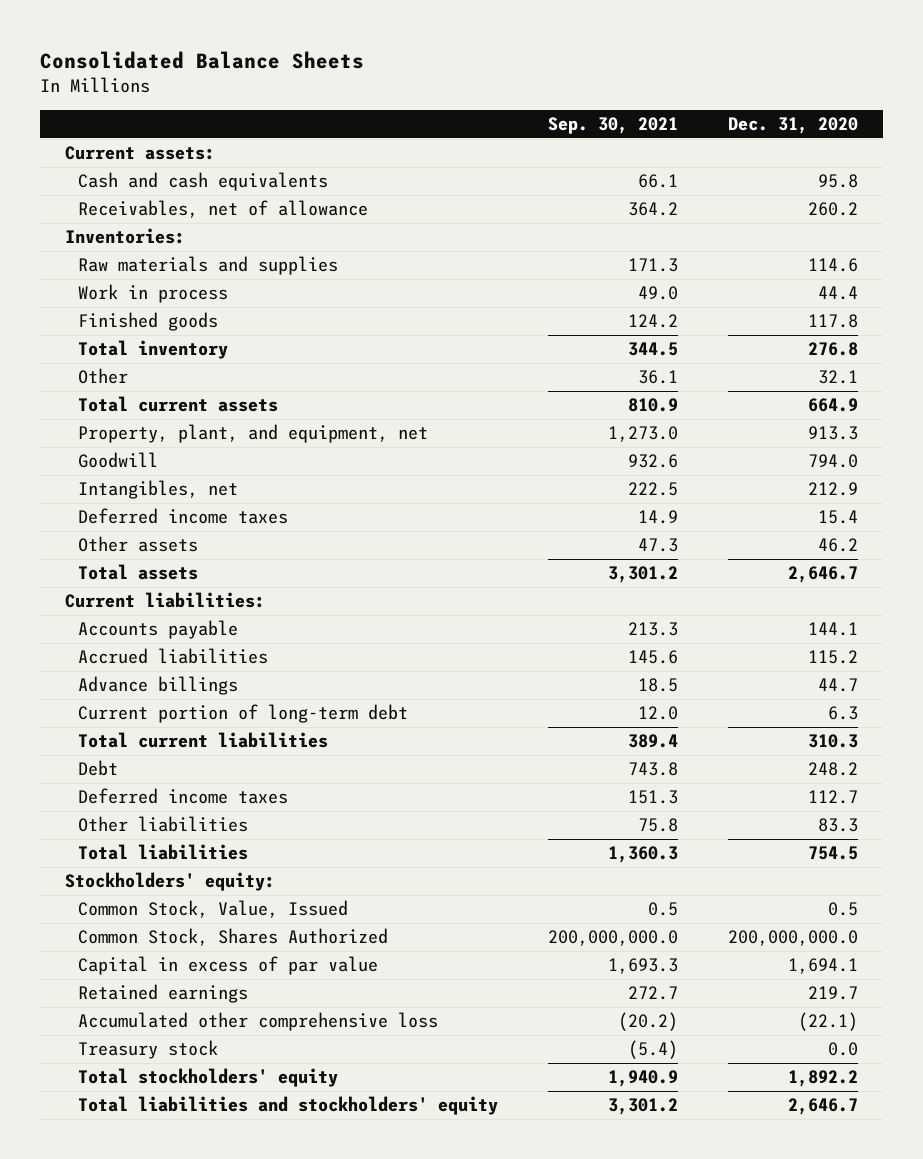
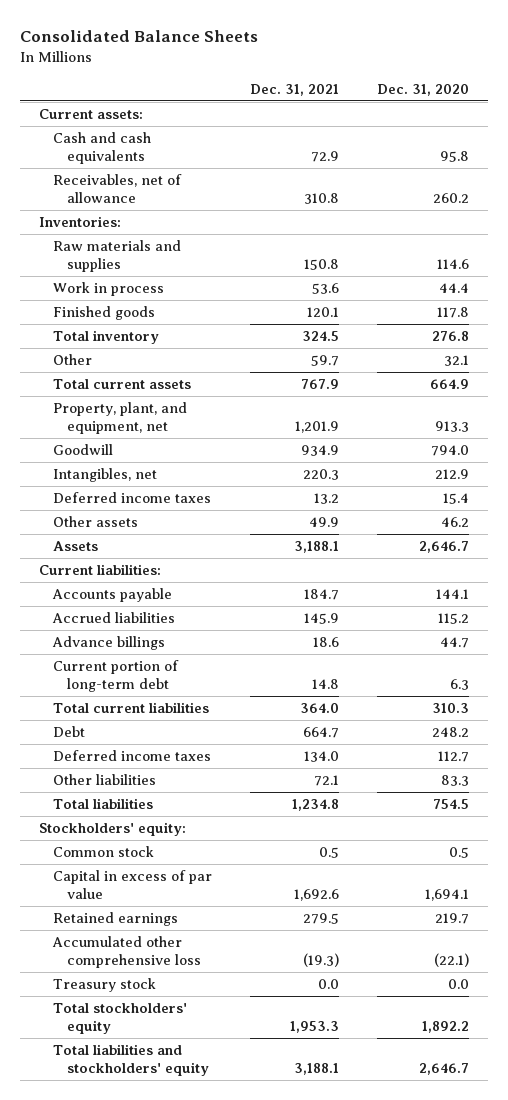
[547,117,678,135] Sep. 30, 2021 -> none
none -> [249,83,339,96] Dec. 31, 2021
[77,564,198,581] Total assets -> [52,541,98,552] Assets
[77,928,388,947] Common Stock, Shares Authorized -> none
[77,900,348,919] Common Stock, Value, Issued -> [52,846,154,858] Common stock

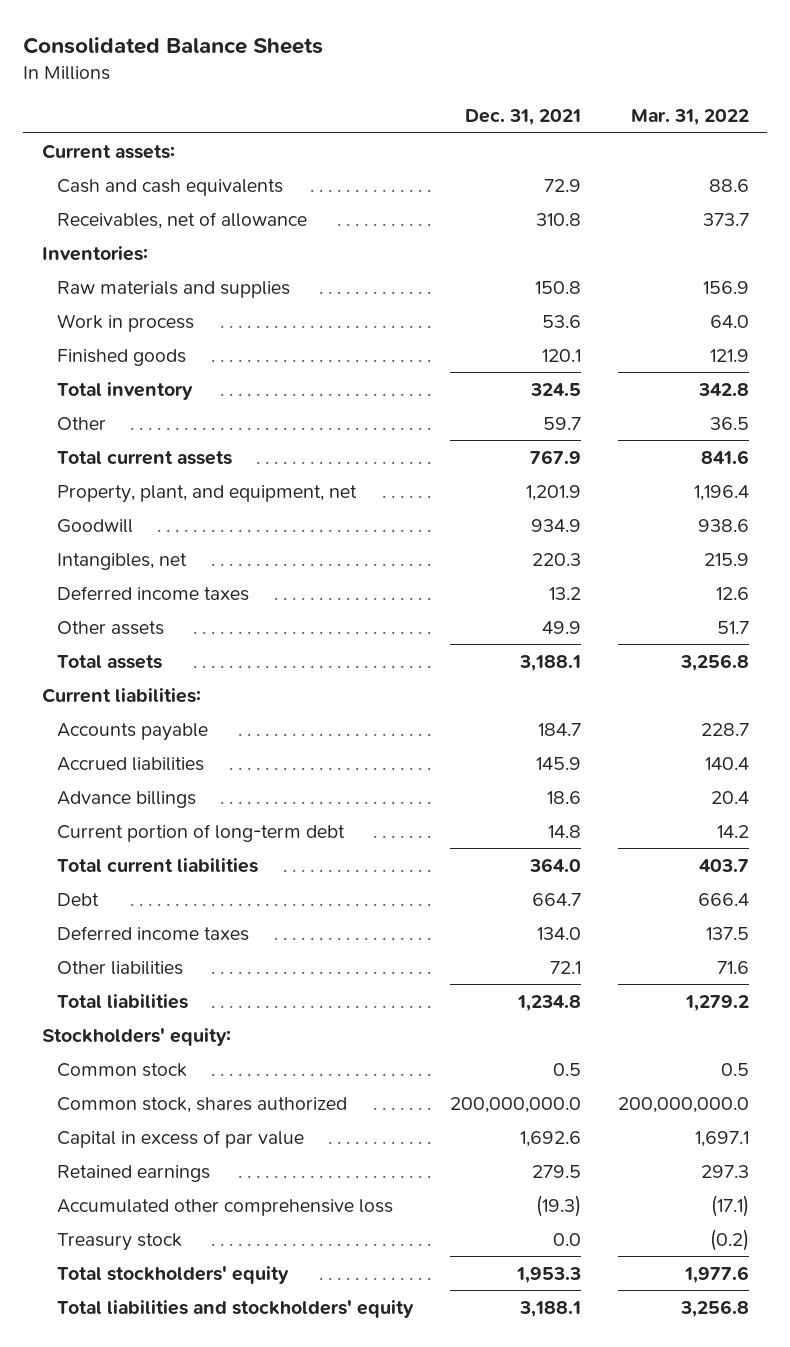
[377,83,470,96] Dec. 31, 2020 -> none
none -> [630,109,749,126] Mar. 31, 2022
[52,541,98,552] Assets -> [56,654,162,669] Total assets
none -> [56,1096,347,1113] Common stock, shares authorized

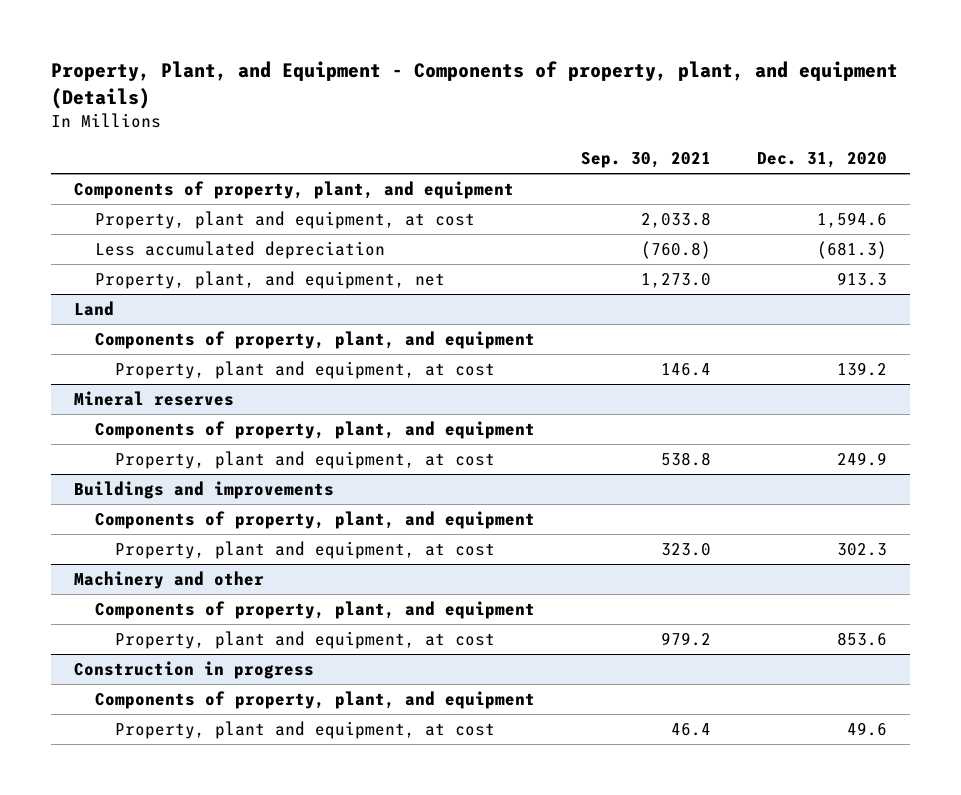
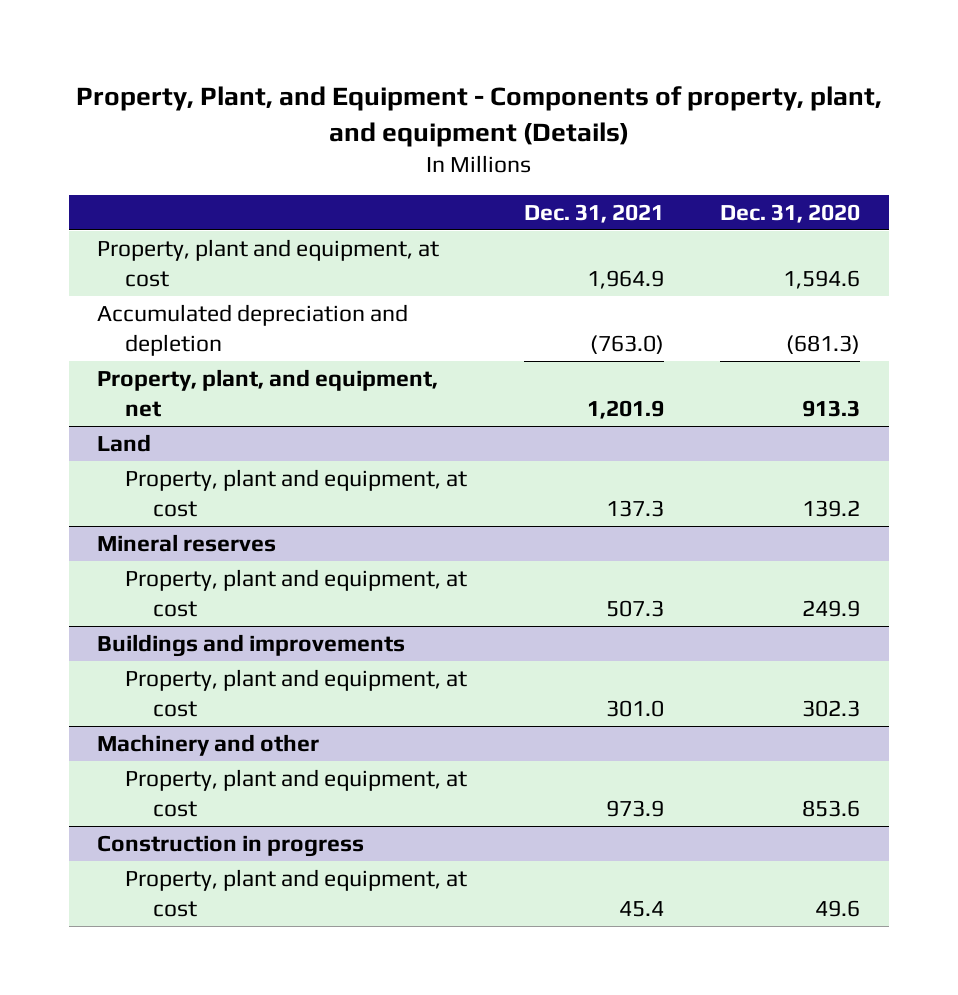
[580,152,711,169] Sep. 30, 2021 -> none
none -> [523,203,664,223] Dec. 31, 2021
[74,180,515,199] Components of property, plant, and equipment -> none
[94,240,385,259] Less accumulated depreciation -> [97,304,409,356] Accumulated depreciation and depletion
[94,330,535,349] Components of property, plant, and equipment -> none
[94,420,535,439] Components of property, plant, and equipment -> none
[94,510,535,529] Components of property, plant, and equipment -> none
[94,600,535,619] Components of property, plant, and equipment -> none
[94,690,535,709] Components of property, plant, and equipment -> none

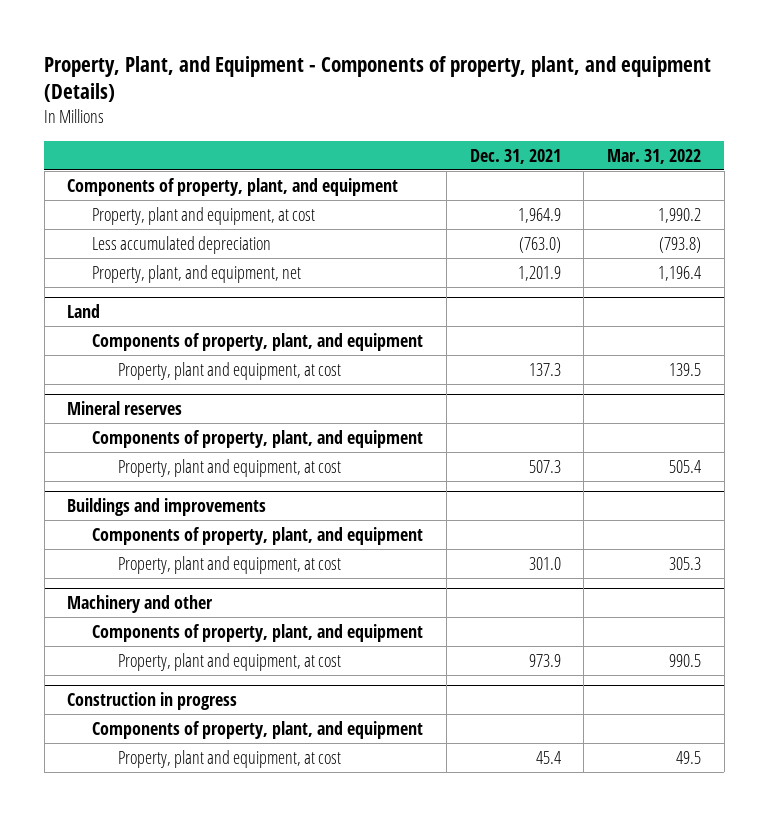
[720,203,861,223] Dec. 31, 2020 -> none
none -> [607,148,702,164] Mar. 31, 2022
none -> [67,177,399,196] Components of property, plant, and equipment
[97,304,409,356] Accumulated depreciation and depletion -> [92,235,272,254] Less accumulated depreciation
none -> [92,332,424,351] Components of property, plant, and equipment
none -> [92,429,424,448] Components of property, plant, and equipment
none -> [92,526,424,545] Components of property, plant, and equipment
none -> [92,623,424,642] Components of property, plant, and equipment
none -> [92,720,424,739] Components of property, plant, and equipment

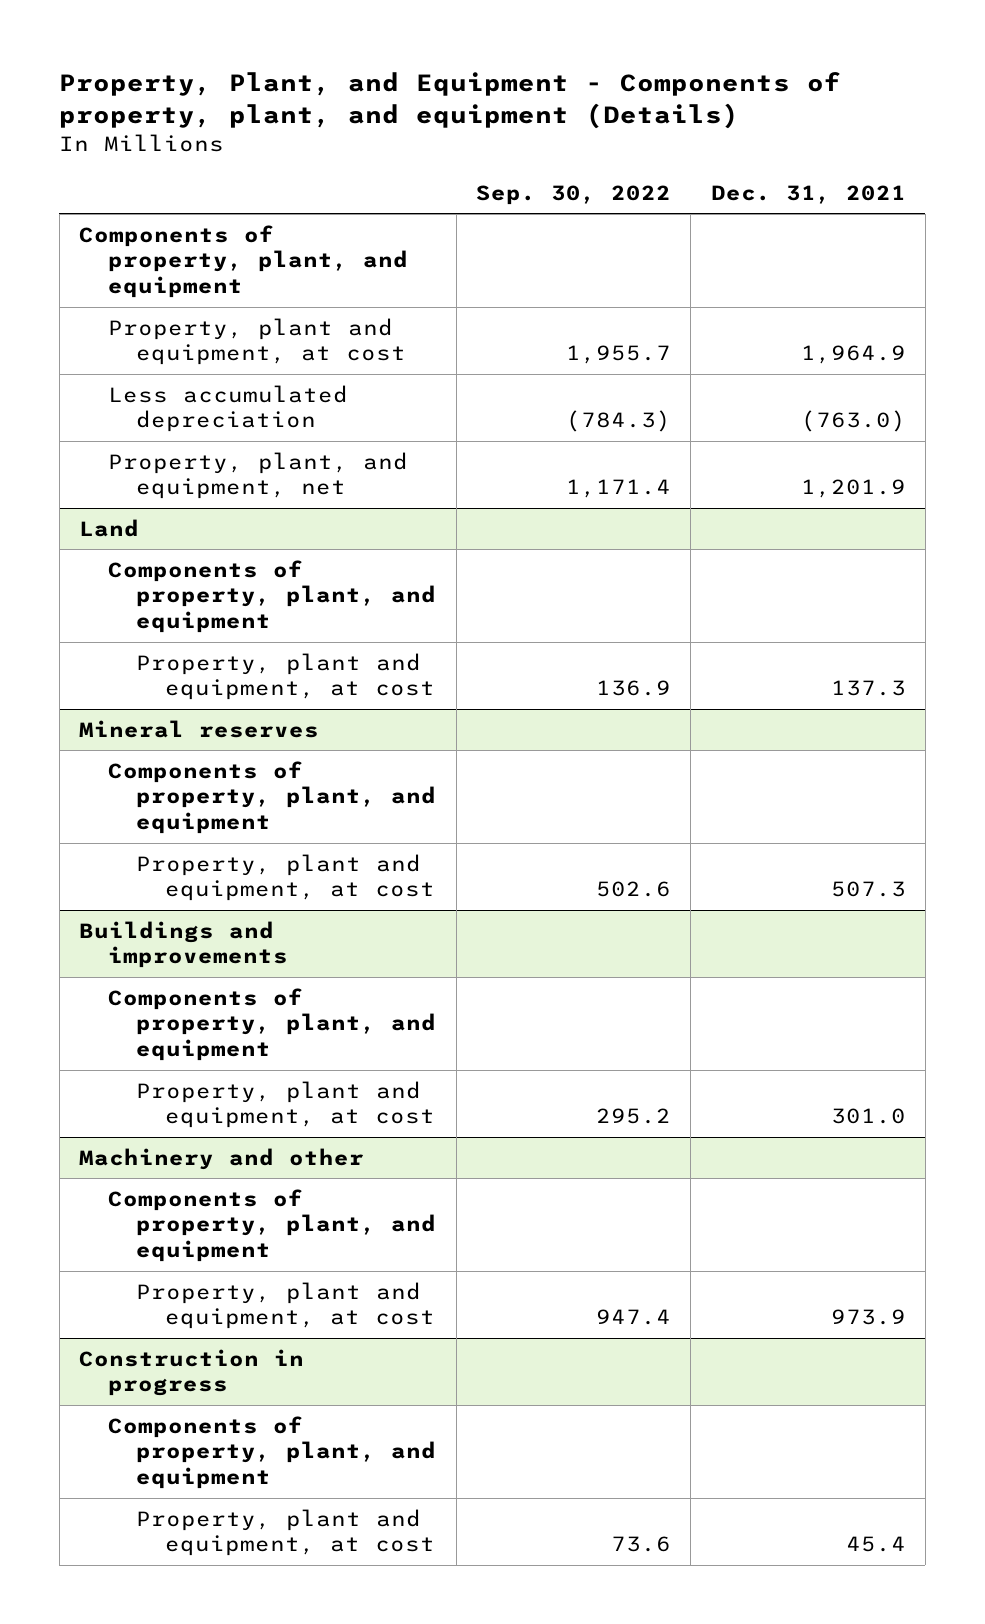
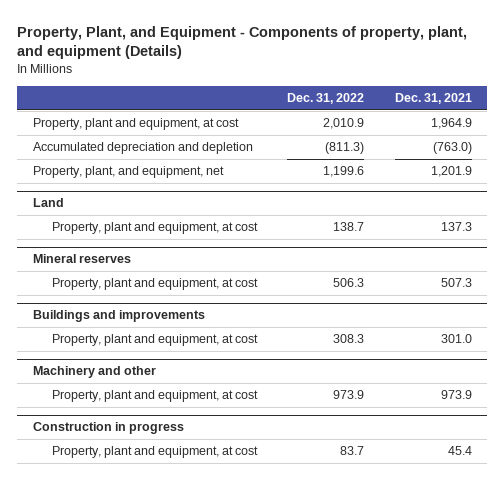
[475,184,671,205] Sep. 30, 2022 -> none
none -> [287,92,365,104] Dec. 31, 2022
[79,224,408,299] Components of property, plant, and equipment -> none
[107,384,348,433] Less accumulated depreciation -> [32,142,253,155] Accumulated depreciation and depletion
[107,559,437,634] Components of property, plant, and equipment -> none
[107,760,437,835] Components of property, plant, and equipment -> none
[107,987,437,1062] Components of property, plant, and equipment -> none
[107,1188,437,1263] Components of property, plant, and equipment -> none
[107,1415,437,1490] Components of property, plant, and equipment -> none

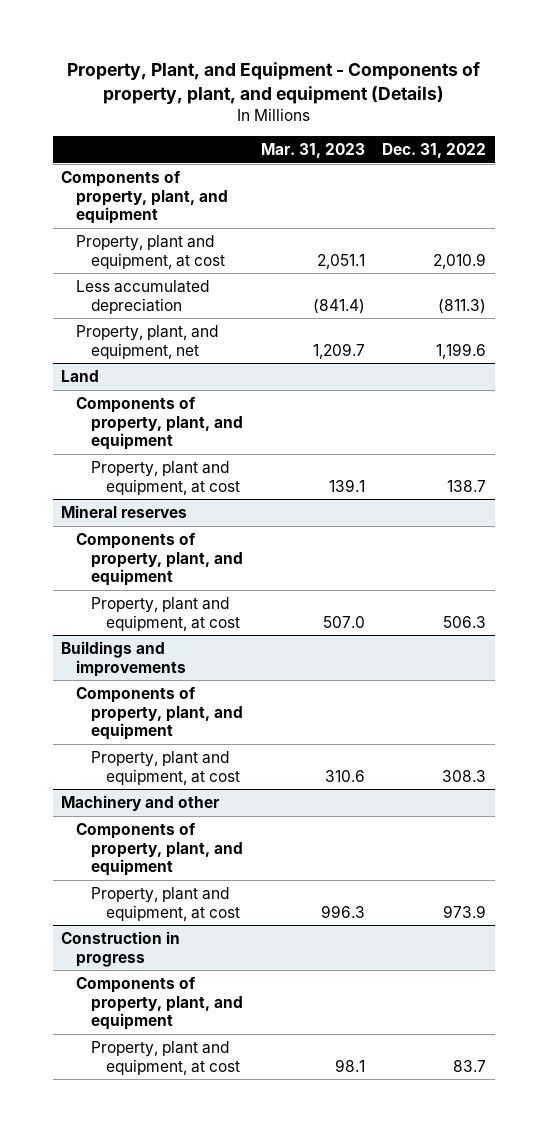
[394,92,472,104] Dec. 31, 2021 -> none
none -> [260,143,365,159] Mar. 31, 2023
none -> [61,171,229,224] Components of property, plant, and equipment
[32,142,253,155] Accumulated depreciation and depletion -> [76,280,210,314] Less accumulated depreciation
none -> [76,397,244,450] Components of property, plant, and equipment
none -> [76,533,244,586] Components of property, plant, and equipment
none -> [76,687,244,740] Components of property, plant, and equipment
none -> [76,823,244,876] Components of property, plant, and equipment
none -> [76,977,244,1030] Components of property, plant, and equipment

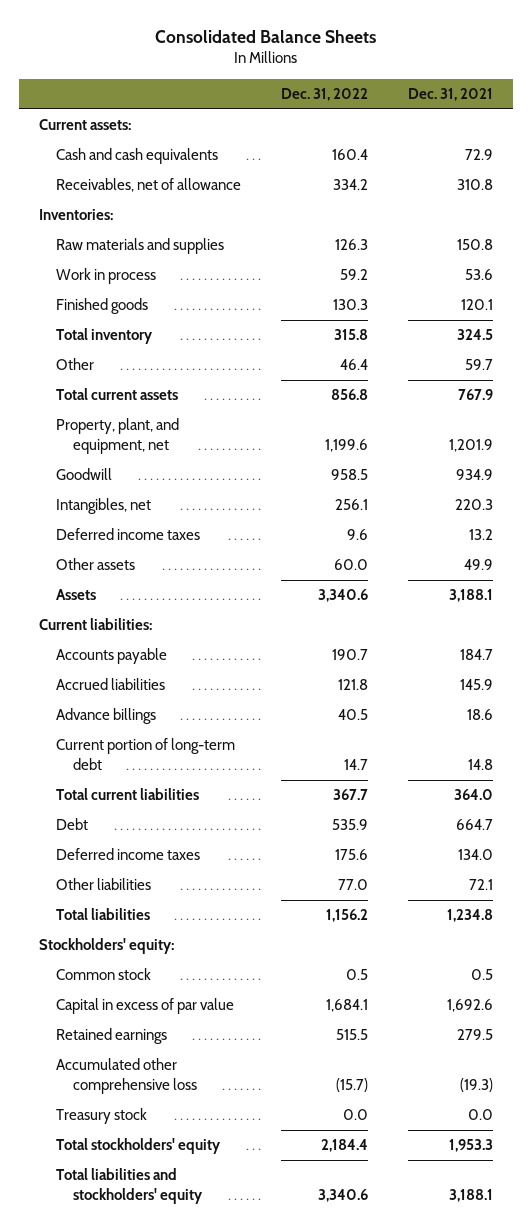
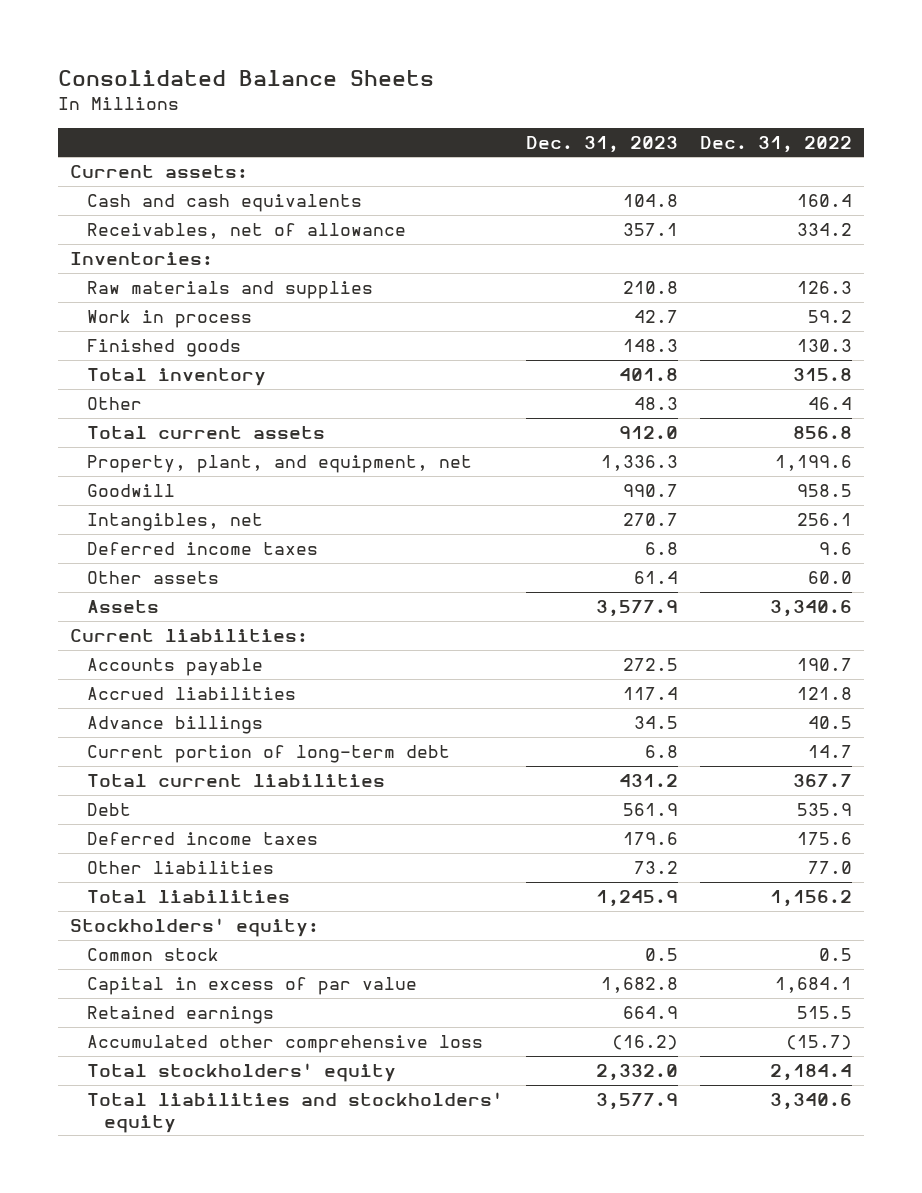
[407,88,493,102] Dec. 31, 2021 -> none
none -> [525,135,678,153] Dec. 31, 2023
[56,1108,148,1125] Treasury stock -> none

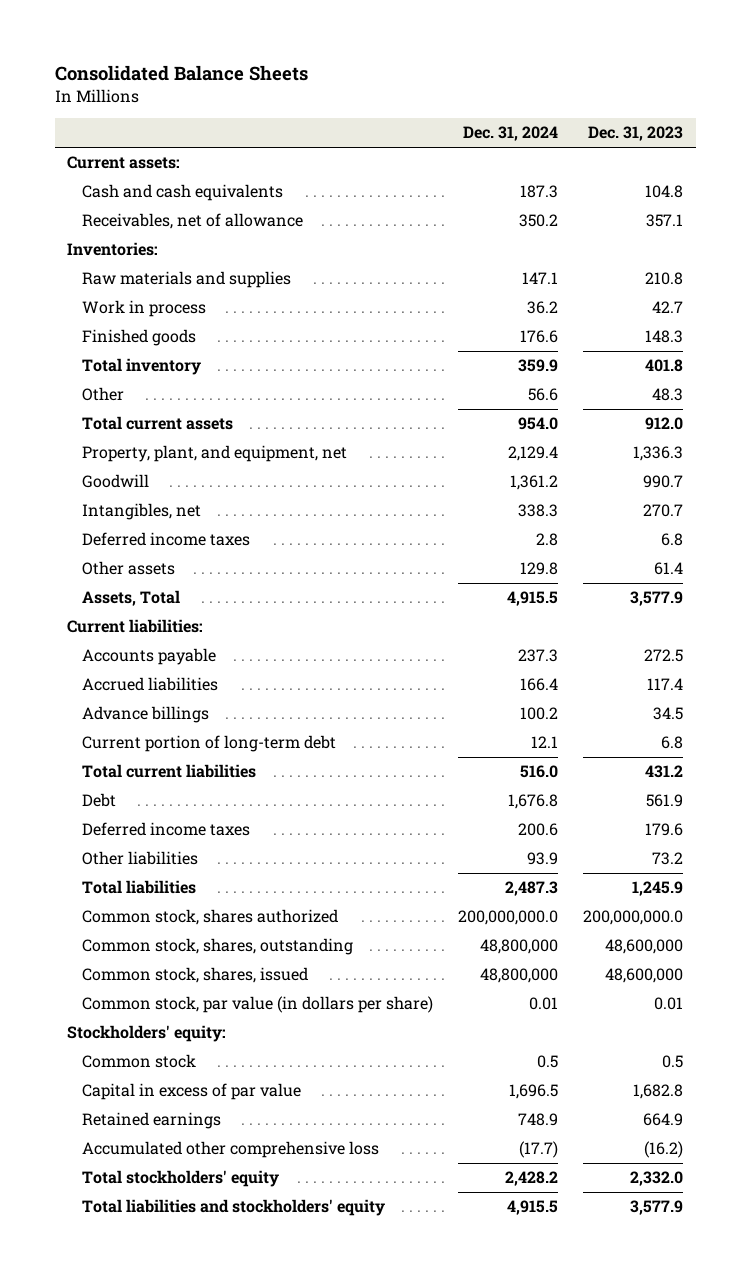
[700,135,853,153] Dec. 31, 2022 -> none
none -> [462,126,558,142] Dec. 31, 2024
[87,600,160,614] Assets -> [81,590,180,607] Assets, Total
none -> [81,909,338,926] Common stock, shares authorized
none -> [81,938,353,956] Common stock, shares, outstanding
none -> [81,967,308,984] Common stock, shares, issued
none -> [81,996,433,1014] Common stock, par value (in dollars per share)

